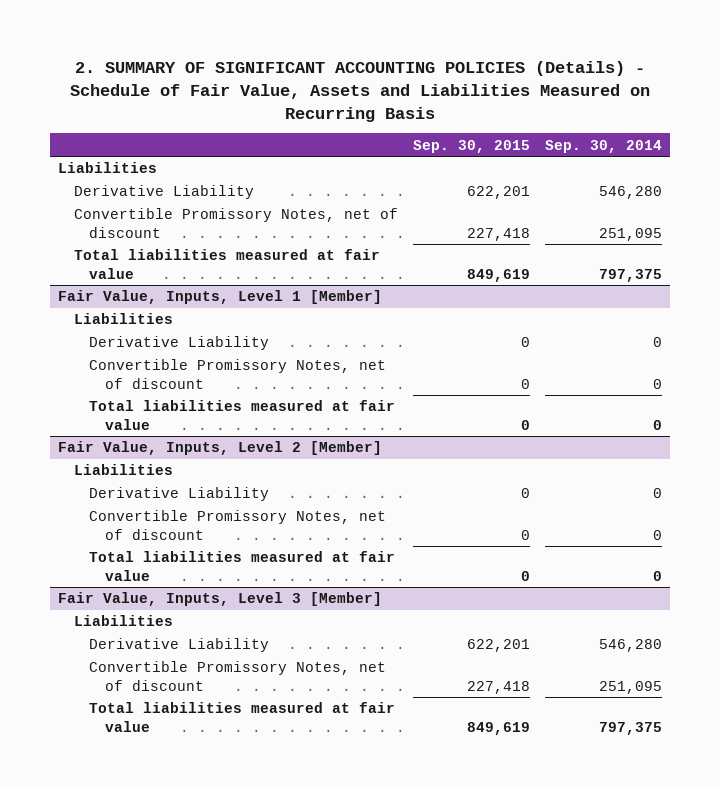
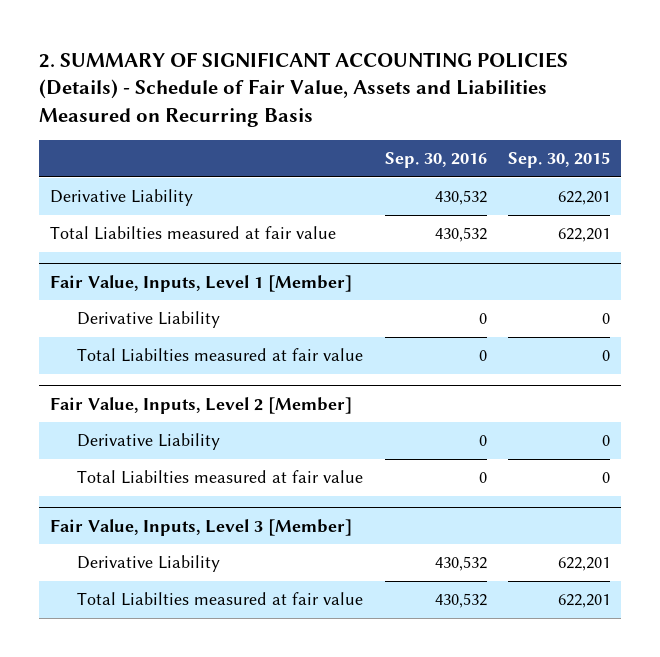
[545,139,663,153] Sep. 30, 2014 -> none
none -> [384,152,487,169] Sep. 30, 2016
[57,162,157,174] Liabilities -> none
[73,208,398,238] Convertible Promissory Notes, net of discount -> none
[73,249,380,279] Total liabilities measured at fair value -> [49,226,336,241] Total Liabilties measured at fair value
[466,268,530,282] 849,619 -> [558,228,611,243] 622,201
[73,313,173,325] Liabilities -> none
[89,359,387,389] Convertible Promissory Notes, net of discount -> none
[89,400,396,430] Total liabilities measured at fair value -> [77,348,364,363] Total Liabilties measured at fair value
[73,464,173,476] Liabilities -> none
[89,510,387,540] Convertible Promissory Notes, net of discount -> none
[89,551,396,581] Total liabilities measured at fair value -> [77,470,364,485] Total Liabilties measured at fair value
[73,615,173,627] Liabilities -> none
[89,661,387,691] Convertible Promissory Notes, net of discount -> none
[89,702,396,732] Total liabilities measured at fair value -> [77,592,364,607] Total Liabilties measured at fair value
[466,721,530,735] 849,619 -> [558,594,611,609] 622,201

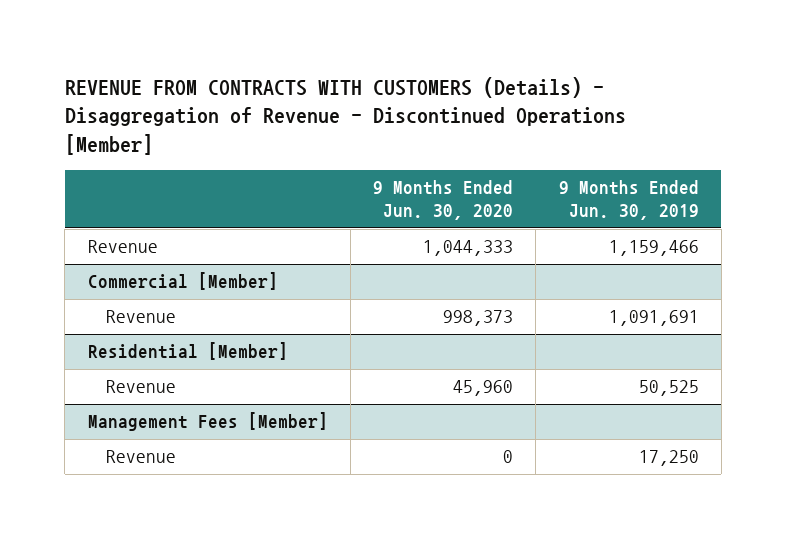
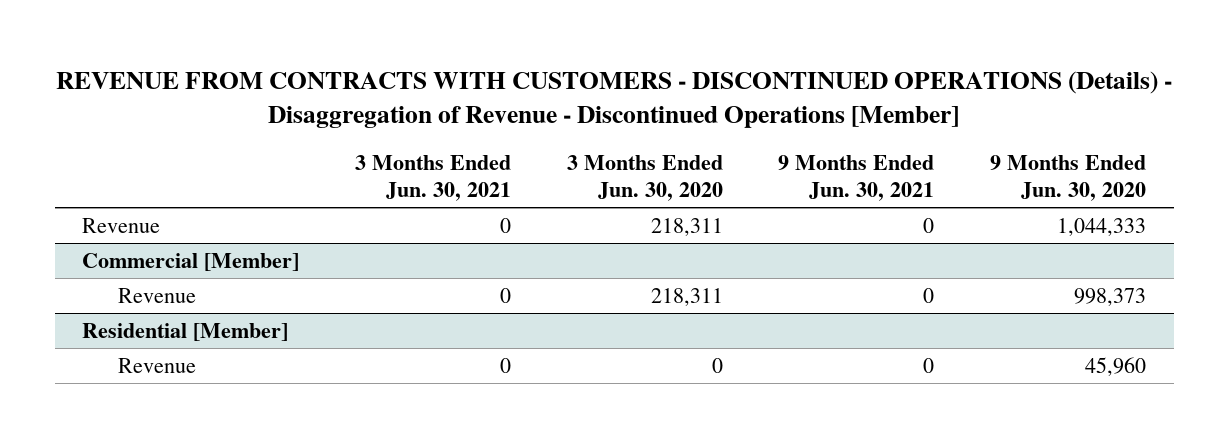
[64,76,626,156] REVENUE FROM CONTRACTS WITH CUSTOMERS (Details) - Disaggregation of Revenue - Discontinued Operations [Member] -> [56,70,1173,129] REVENUE FROM CONTRACTS WITH CUSTOMERS - DISCONTINUED OPERATIONS (Details) - Disaggregation of Revenue - Discontinued Operations [Member]
[558,180,699,221] 9 Months Ended Jun. 30, 2019 -> none
none -> [355,155,512,201] 3 Months Ended Jun. 30, 2021
none -> [566,155,723,201] 3 Months Ended Jun. 30, 2020
none -> [778,155,935,201] 9 Months Ended Jun. 30, 2021
[87,412,328,432] Management Fees [Member] -> none
[105,450,176,464] Revenue -> none

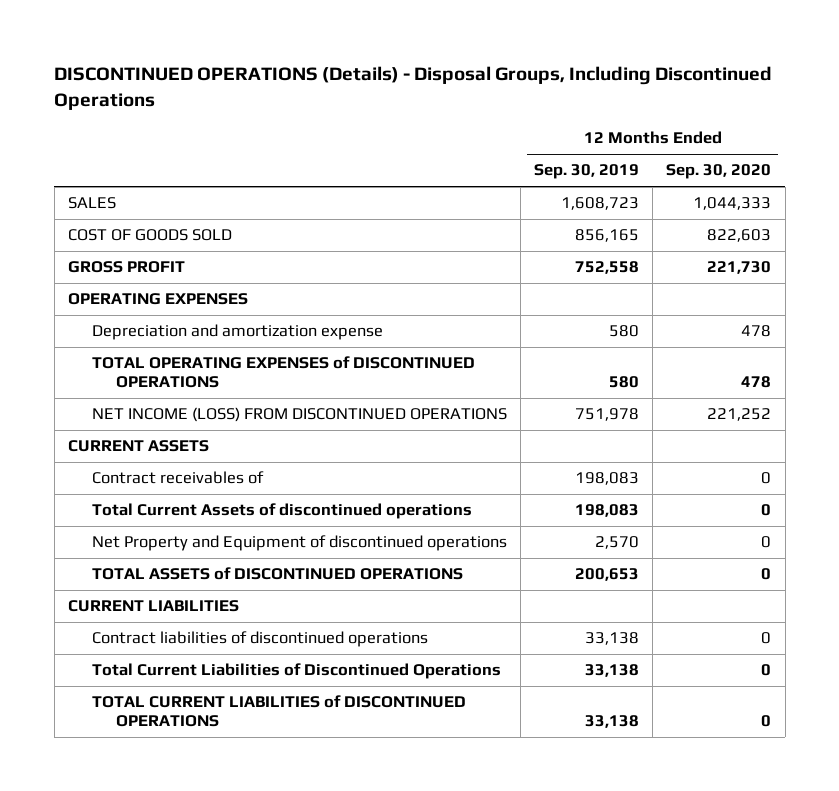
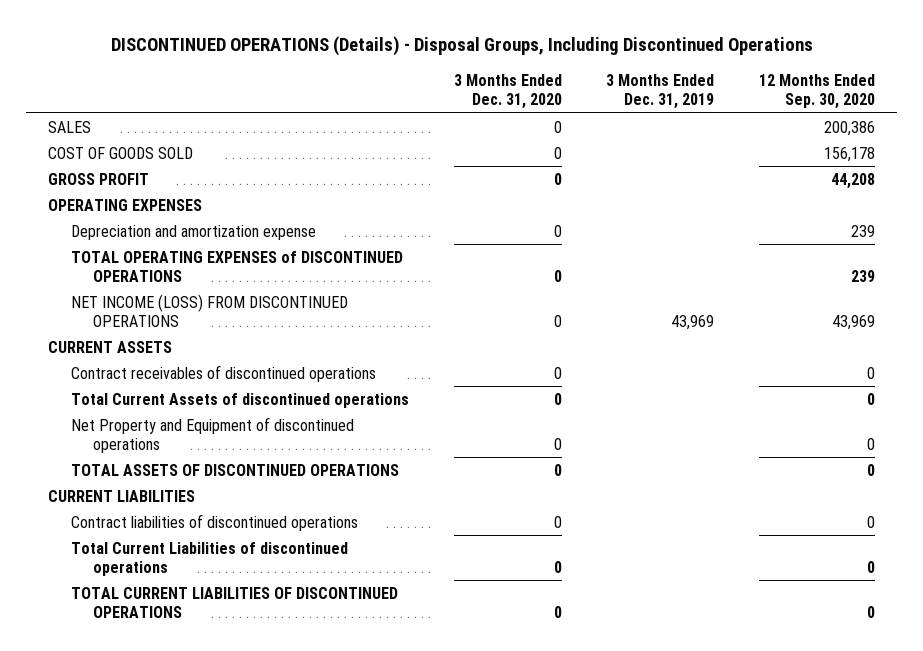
[534,164,640,180] Sep. 30, 2019 -> none
none -> [453,74,562,110] 3 Months Ended Dec. 31, 2020
none -> [606,74,715,110] 3 Months Ended Dec. 31, 2019
[693,197,772,211] 1,044,333 -> [823,120,875,136] 200,386
[707,229,772,243] 822,603 -> [823,146,875,162] 156,178
[707,261,772,275] 221,730 -> [830,172,875,189] 44,208
[741,325,772,338] 478 -> [850,224,875,237] 239
[741,376,772,389] 478 -> [850,269,875,282] 239
[707,408,772,422] 221,252 -> [831,314,875,330] 43,969
[91,471,264,485] Contract receivables of -> [70,364,376,382] Contract receivables of discontinued operations
[91,567,463,581] TOTAL ASSETS of DISCONTINUED OPERATIONS -> [70,463,399,476] TOTAL ASSETS OF DISCONTINUED OPERATIONS
[91,663,501,680] Total Current Liabilities of Discontinued Operations -> [70,541,348,576] Total Current Liabilities of discontinued operations
[91,695,466,728] TOTAL CURRENT LIABILITIES of DISCONTINUED OPERATIONS -> [70,586,398,618] TOTAL CURRENT LIABILITIES OF DISCONTINUED OPERATIONS

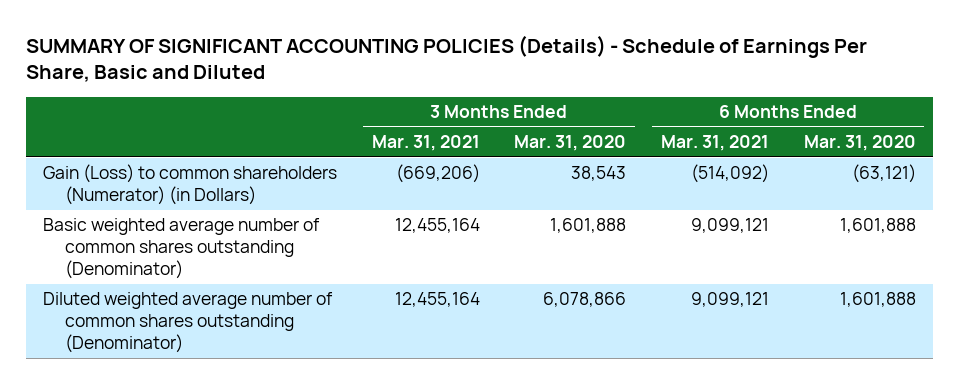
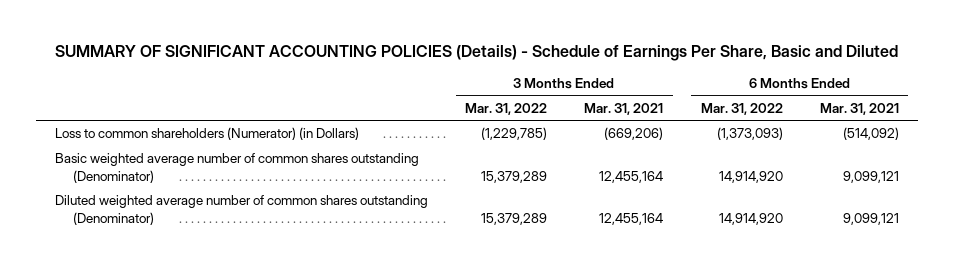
[514,135,627,152] Mar. 31, 2020 -> none
[803,135,916,152] Mar. 31, 2020 -> none
none -> [464,102,547,115] Mar. 31, 2022
none -> [700,102,783,115] Mar. 31, 2022
[43,164,338,206] Gain (Loss) to common shareholders (Numerator) (in Dollars) -> [54,127,359,141] Loss to common shareholders (Numerator) (in Dollars)

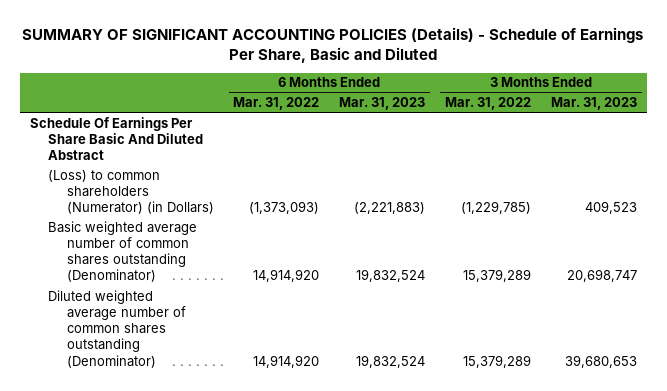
[584,102,664,115] Mar. 31, 2021 -> none
[820,102,900,115] Mar. 31, 2021 -> none
none -> [339,97,426,111] Mar. 31, 2023
none -> [550,97,637,111] Mar. 31, 2023
none -> [30,116,204,161] Schedule Of Earnings Per Share Basic And Diluted Abstract
[54,127,359,141] Loss to common shareholders (Numerator) (in Dollars) -> [48,169,214,215] (Loss) to common shareholders (Numerator) (in Dollars)

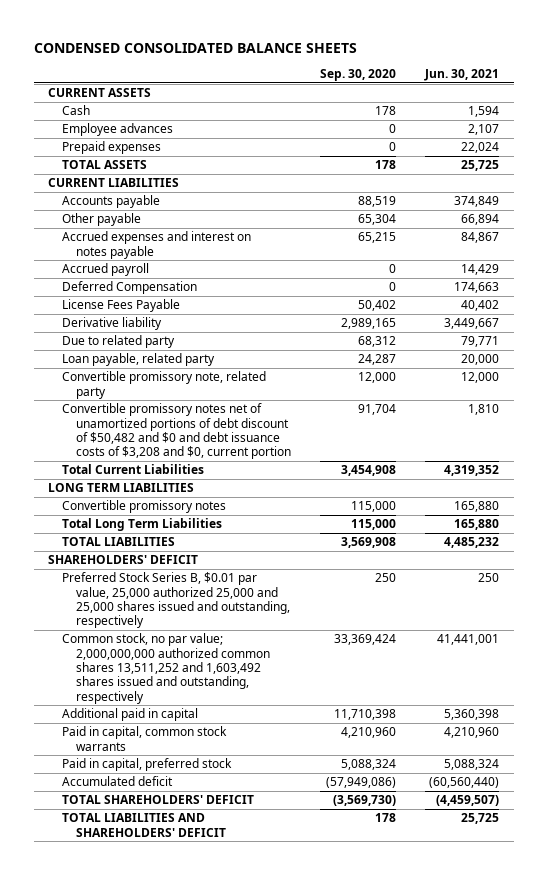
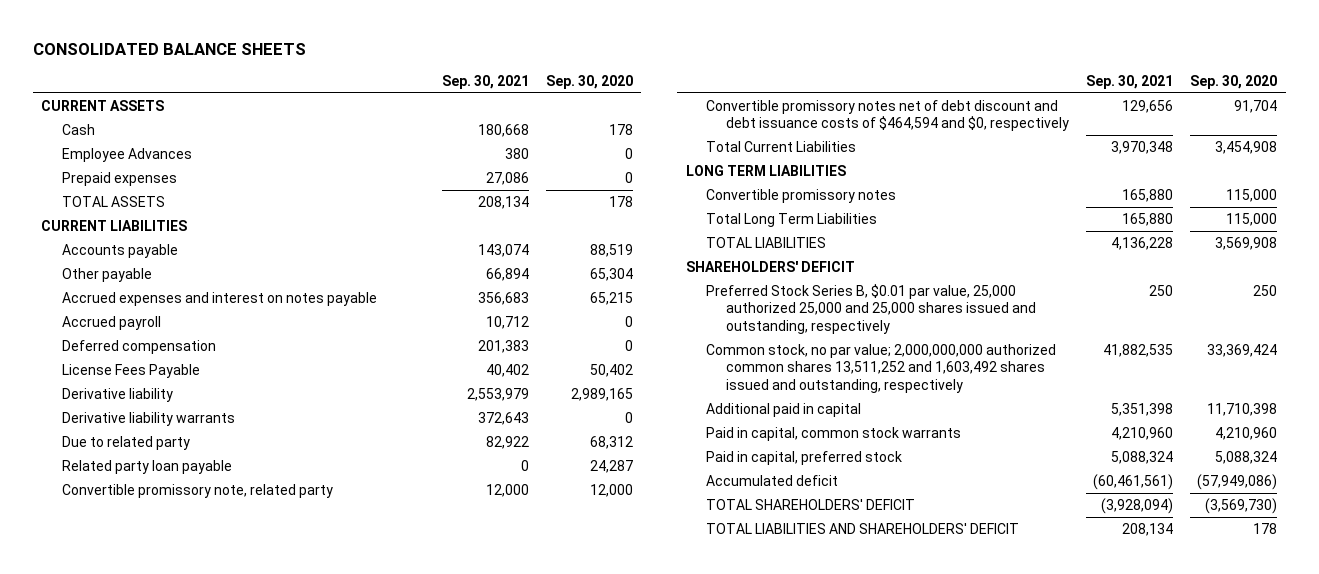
[33,42,357,53] CONDENSED CONSOLIDATED BALANCE SHEETS -> [32,42,306,55] CONSOLIDATED BALANCE SHEETS
[424,69,500,82] Jun. 30, 2021 -> none
none -> [441,74,529,89] Sep. 30, 2021
[62,123,174,137] Employee advances -> [61,147,192,162] Employee Advances
[62,281,198,295] Deferred Compensation -> [61,339,216,354] Deferred compensation
none -> [61,411,235,426] Derivative liability warrants
[62,353,216,367] Loan payable, related party -> [61,459,232,474] Related party loan payable
[62,403,291,460] Convertible promissory notes net of unamortized portions of debt discount of $50,482 and $0 and debt issuance costs of $3,208 and $0, current portion -> [706,99,1070,132] Convertible promissory notes net of debt discount and debt issuance costs of $464,594 and $0, respectively

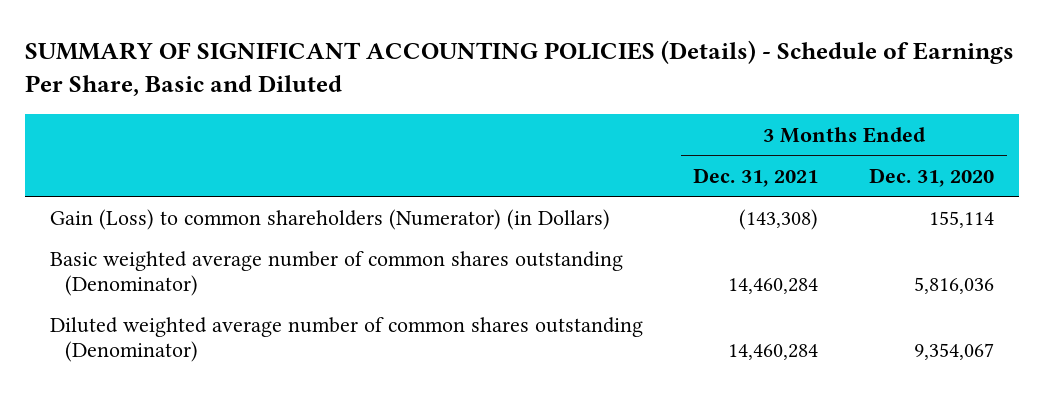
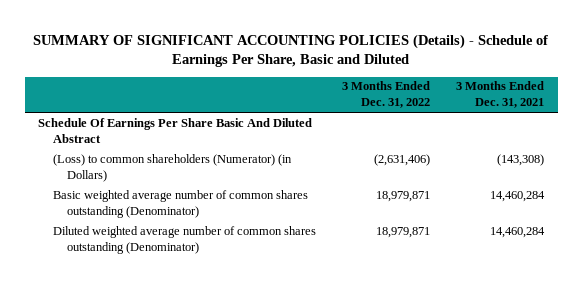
[868,167,994,187] Dec. 31, 2020 -> none
none -> [342,81,431,109] 3 Months Ended Dec. 31, 2022
none -> [38,117,313,143] Schedule Of Earnings Per Share Basic And Diluted Abstract
[49,208,610,230] Gain (Loss) to common shareholders (Numerator) (in Dollars) -> [52,153,292,182] (Loss) to common shareholders (Numerator) (in Dollars)

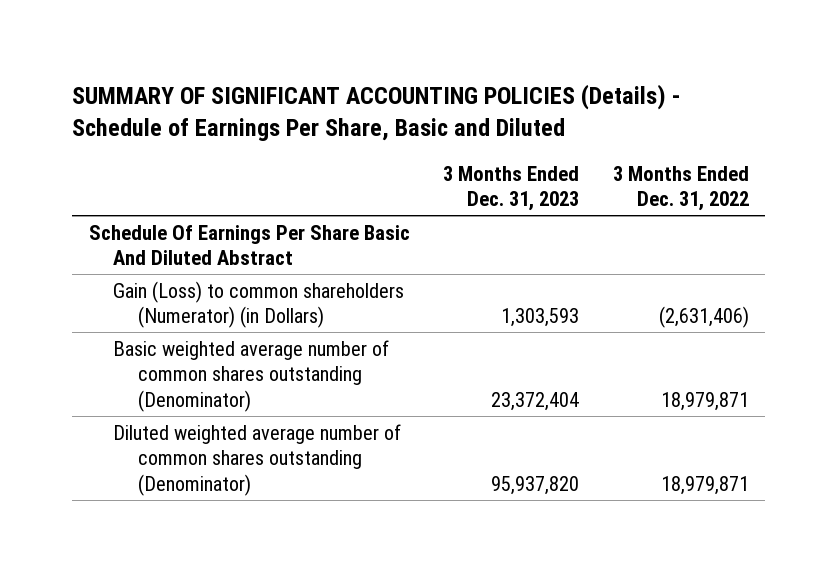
[456,81,545,109] 3 Months Ended Dec. 31, 2021 -> none
none -> [443,165,580,212] 3 Months Ended Dec. 31, 2023
[52,153,292,182] (Loss) to common shareholders (Numerator) (in Dollars) -> [113,280,405,329] Gain (Loss) to common shareholders (Numerator) (in Dollars)

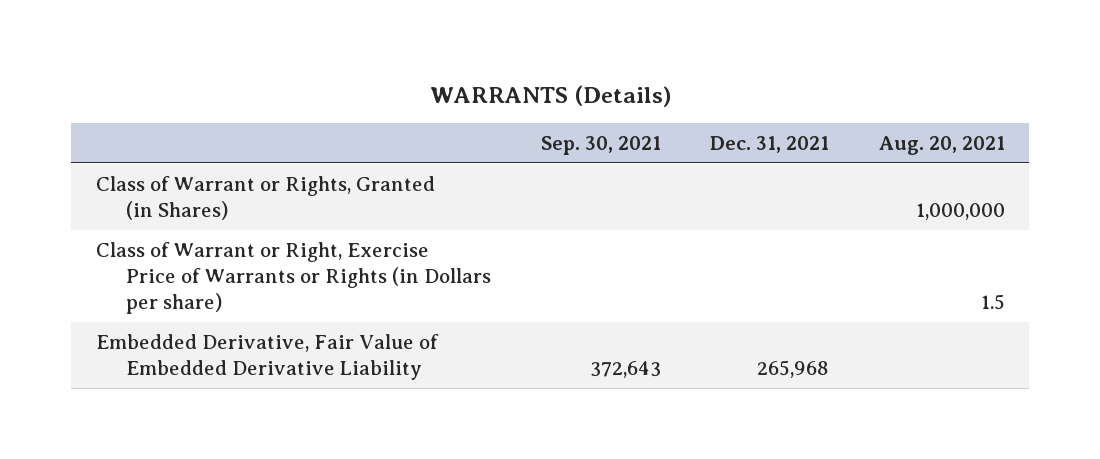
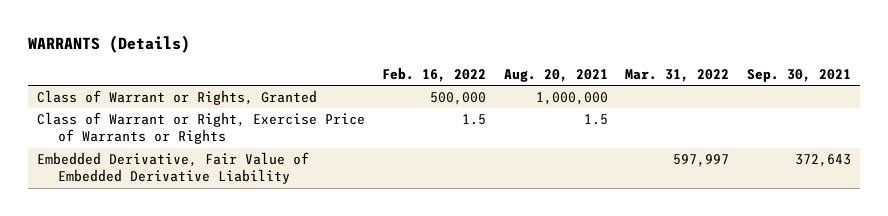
[710,135,830,153] Dec. 31, 2021 -> none
none -> [382,67,487,83] Feb. 16, 2022
none -> [625,69,730,83] Mar. 31, 2022
[95,175,435,221] Class of Warrant or Rights, Granted (in Shares) -> [36,89,317,105] Class of Warrant or Rights, Granted
[95,241,492,315] Class of Warrant or Right, Exercise Price of Warrants or Rights (in Dollars per share) -> [36,111,365,145] Class of Warrant or Right, Exercise Price of Warrants or Rights

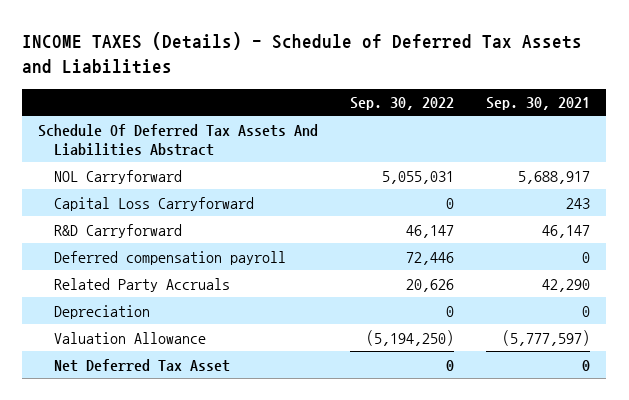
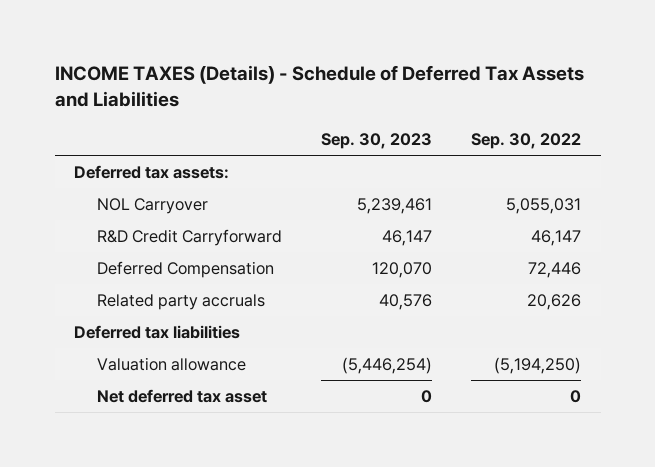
[486,97,591,111] Sep. 30, 2021 -> none
none -> [321,132,433,149] Sep. 30, 2023
[38,123,319,156] Schedule Of Deferred Tax Assets And Liabilities Abstract -> none
[53,196,254,211] Capital Loss Carryforward -> none
[53,304,150,319] Depreciation -> none
none -> [74,165,230,180] Deferred tax assets:
[53,169,182,184] NOL Carryforward -> [97,198,209,215] NOL Carryover
[53,223,182,238] R&D Carryforward -> [97,229,283,247] R&D Credit Carryforward
[53,250,286,265] Deferred compensation payroll -> [97,261,275,279] Deferred Compensation
[53,277,230,292] Related Party Accruals -> [97,294,266,311] Related party accruals
none -> [74,325,241,340] Deferred tax liabilities
[53,331,206,344] Valuation Allowance -> [97,357,247,372] Valuation allowance
[53,358,230,372] Net Deferred Tax Asset -> [97,389,268,404] Net deferred tax asset

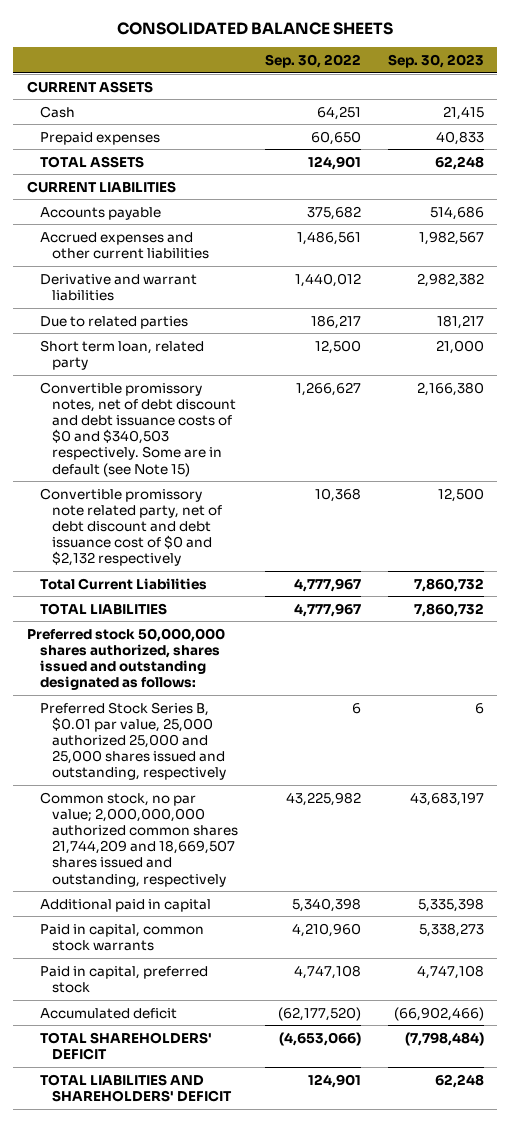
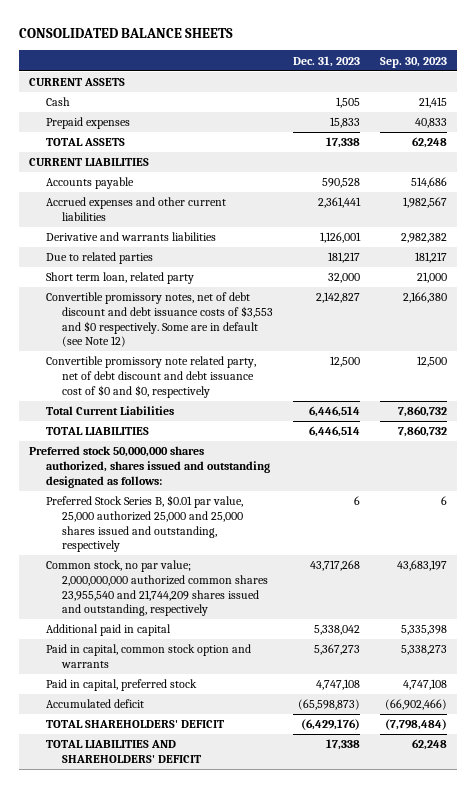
[264,53,361,68] Sep. 30, 2022 -> none
none -> [293,55,361,67] Dec. 31, 2023
[39,273,197,301] Derivative and warrant liabilities -> [45,232,216,242] Derivative and warrants liabilities
[39,381,237,477] Convertible promissory notes, net of debt discount and debt issuance costs of $0 and $340,503 respectively. Some are in default (see Note 15) -> [45,292,274,348] Convertible promissory notes, net of debt discount and debt issuance costs of $3,553 and $0 respectively. Some are in default (see Note 12)
[39,487,223,567] Convertible promissory note related party, net of debt discount and debt issuance cost of $0 and $2,132 respectively -> [45,356,256,398] Convertible promissory note related party, net of debt discount and debt issuance cost of $0 and $0, respectively
[39,791,239,887] Common stock, no par value; 2,000,000,000 authorized common shares 21,744,209 and 18,669,507 shares issued and outstanding, respectively -> [45,560,269,617] Common stock, no par value; 2,000,000,000 authorized common shares 23,955,540 and 21,744,209 shares issued and outstanding, respectively
[39,923,204,951] Paid in capital, common stock warrants -> [45,644,251,668] Paid in capital, common stock option and warrants

